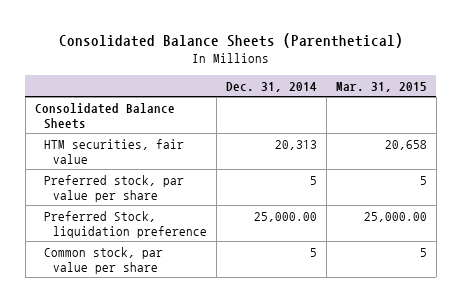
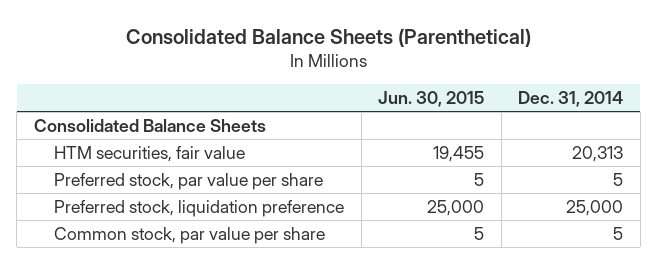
[335,81,427,92] Mar. 31, 2015 -> none
none -> [378,90,485,107] Jun. 30, 2015
[43,210,207,239] Preferred Stock, liquidation preference -> [54,199,345,217] Preferred stock, liquidation preference
[253,211,317,222] 25,000.00 -> [566,199,624,216] 25,000

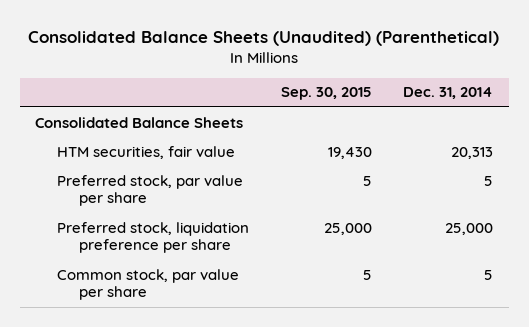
[125,27,531,47] Consolidated Balance Sheets (Parenthetical) -> [28,30,500,46] Consolidated Balance Sheets (Unaudited) (Parenthetical)
[378,90,485,107] Jun. 30, 2015 -> none
none -> [280,87,372,101] Sep. 30, 2015
[54,199,345,217] Preferred stock, liquidation preference -> [57,221,250,254] Preferred stock, liquidation preference per share

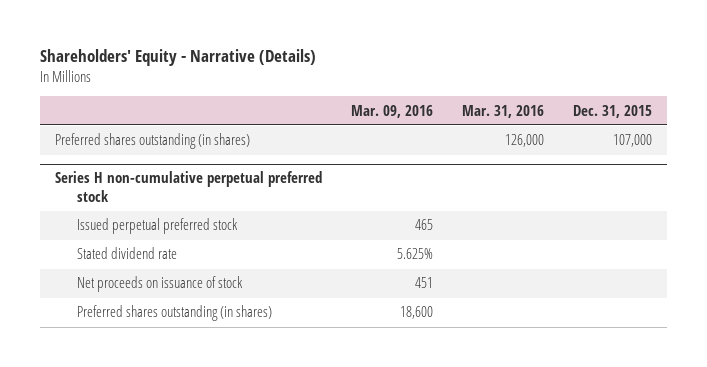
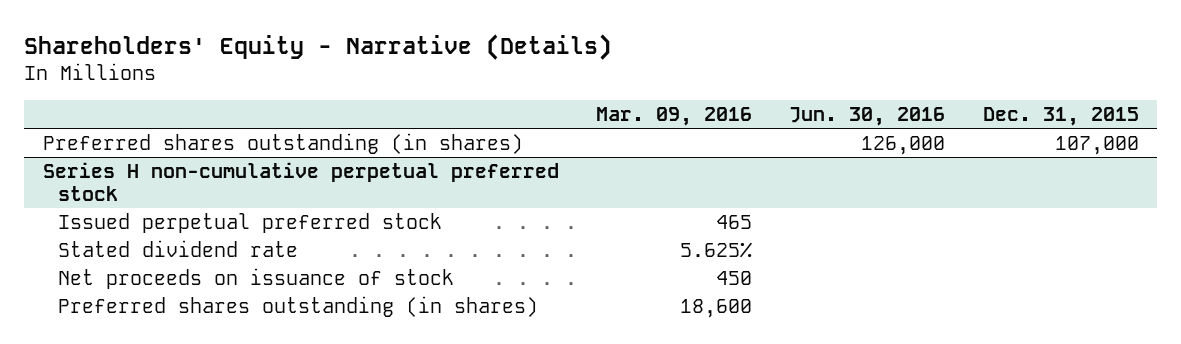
[461,104,544,118] Mar. 31, 2016 -> none
none -> [789,106,946,126] Jun. 30, 2016
[414,277,433,289] 451 -> [716,270,753,285] 450

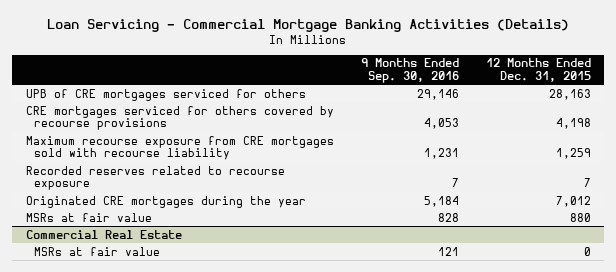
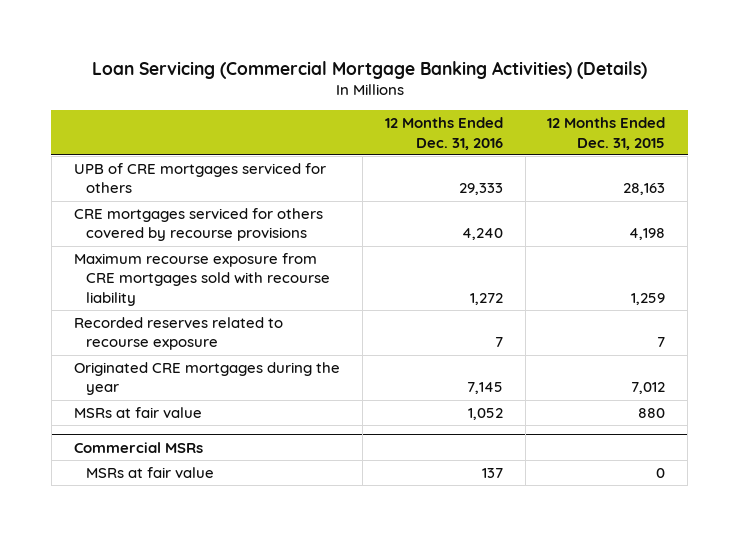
[47,19,570,33] Loan Servicing - Commercial Mortgage Banking Activities (Details) -> [91,60,647,79] Loan Servicing (Commercial Mortgage Banking Activities) (Details)
[360,58,459,84] 9 Months Ended Sep. 30, 2016 -> none
none -> [384,117,503,150] 12 Months Ended Dec. 31, 2016
[25,229,182,239] Commercial Real Estate -> [73,441,203,453] Commercial MSRs

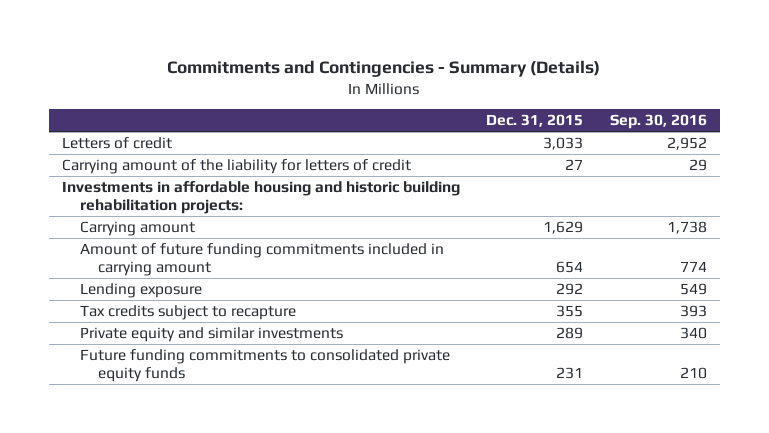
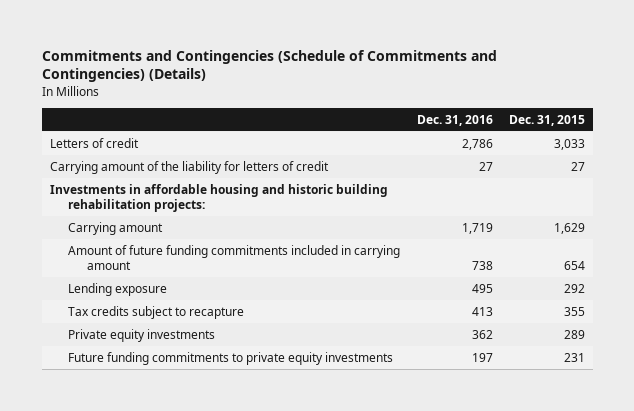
[167,60,601,78] Commitments and Contingencies - Summary (Details) -> [41,49,497,83] Commitments and Contingencies (Schedule of Commitments and Contingencies) (Details)
[609,114,707,130] Sep. 30, 2016 -> none
none -> [416,114,493,126] Dec. 31, 2016
[80,326,344,342] Private equity and similar investments -> [68,328,216,342] Private equity investments
[80,348,451,382] Future funding commitments to consolidated private equity funds -> [68,351,394,365] Future funding commitments to private equity investments

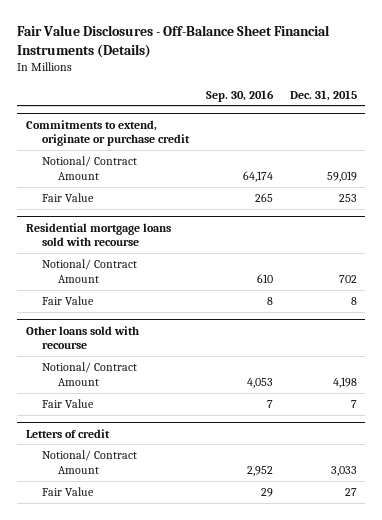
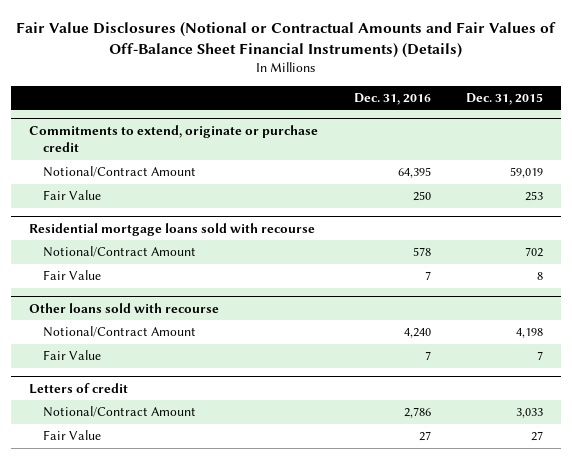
[17,24,331,58] Fair Value Disclosures - Off-Balance Sheet Financial Instruments (Details) -> [16,21,557,58] Fair Value Disclosures (Notional or Contractual Amounts and Fair Values of Off-Balance Sheet Financial Instruments) (Details)
[205,89,274,102] Sep. 30, 2016 -> none
none -> [353,92,431,105] Dec. 31, 2016
[41,156,137,180] Notional/ Contract Amount -> [42,166,196,178] Notional/Contract Amount
[41,259,137,283] Notional/ Contract Amount -> [42,246,196,258] Notional/Contract Amount
[41,362,137,386] Notional/ Contract Amount -> [42,326,196,338] Notional/Contract Amount
[41,450,137,474] Notional/ Contract Amount -> [42,406,196,418] Notional/Contract Amount

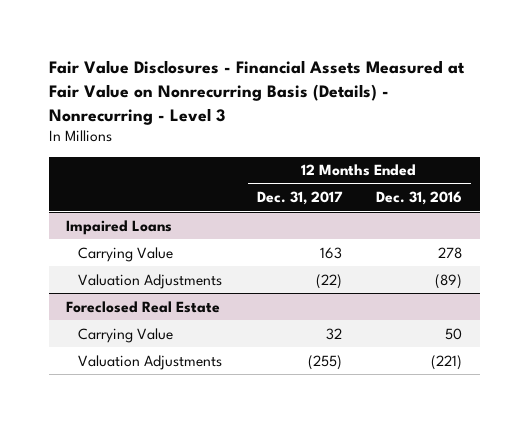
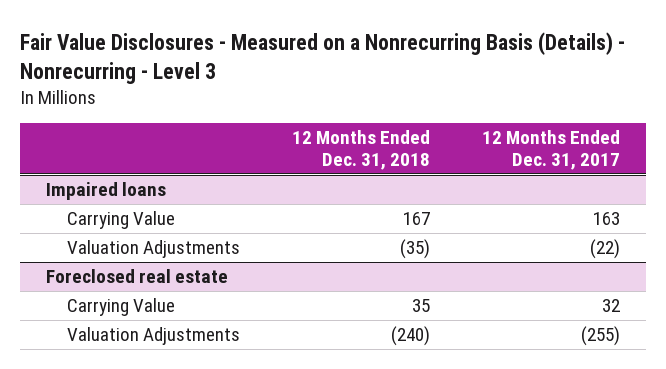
[49,59,466,125] Fair Value Disclosures - Financial Assets Measured at Fair Value on Nonrecurring Basis (Details) - Nonrecurring - Level 3 -> [20,31,626,84] Fair Value Disclosures - Measured on a Nonrecurring Basis (Details) - Nonrecurring - Level 3
[376,191,463,206] Dec. 31, 2016 -> none
none -> [292,129,431,170] 12 Months Ended Dec. 31, 2018
[66,219,173,235] Impaired Loans -> [46,181,167,200] Impaired loans
[66,300,221,313] Foreclosed Real Estate -> [46,268,229,283] Foreclosed real estate

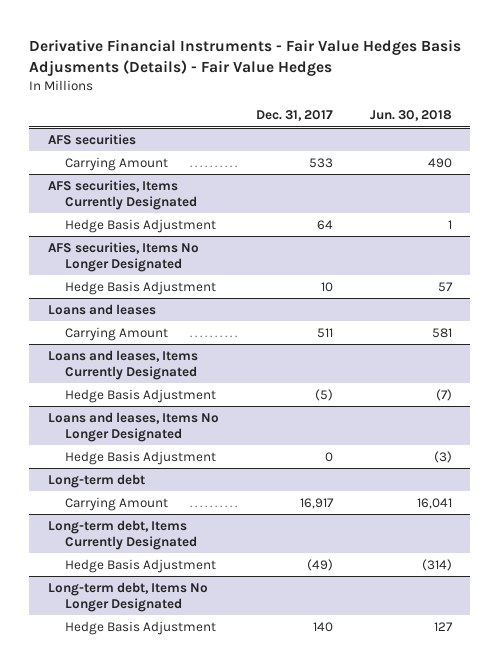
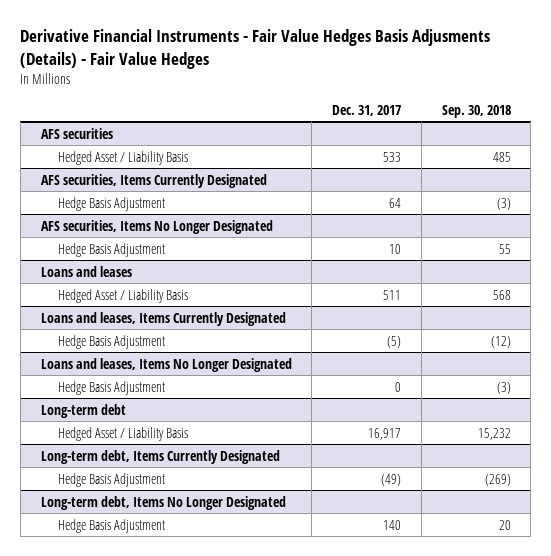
[369,110,452,122] Jun. 30, 2018 -> none
none -> [441,104,511,118] Sep. 30, 2018
[65,156,169,171] Carrying Amount -> [57,150,188,165] Hedged Asset / Liability Basis
[65,326,169,341] Carrying Amount -> [57,288,188,303] Hedged Asset / Liability Basis
[65,496,169,511] Carrying Amount -> [57,426,188,441] Hedged Asset / Liability Basis

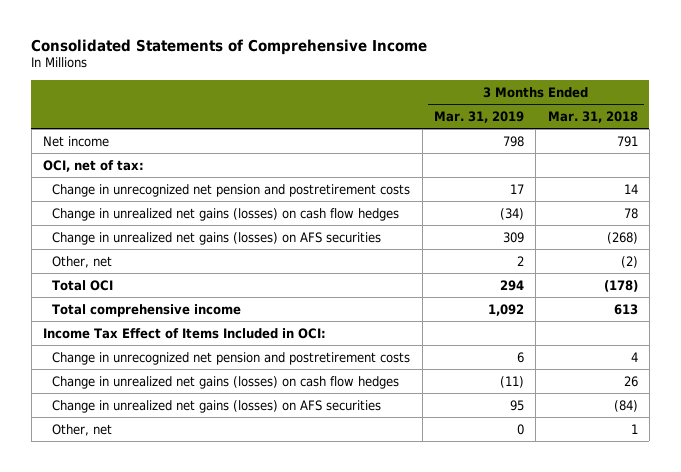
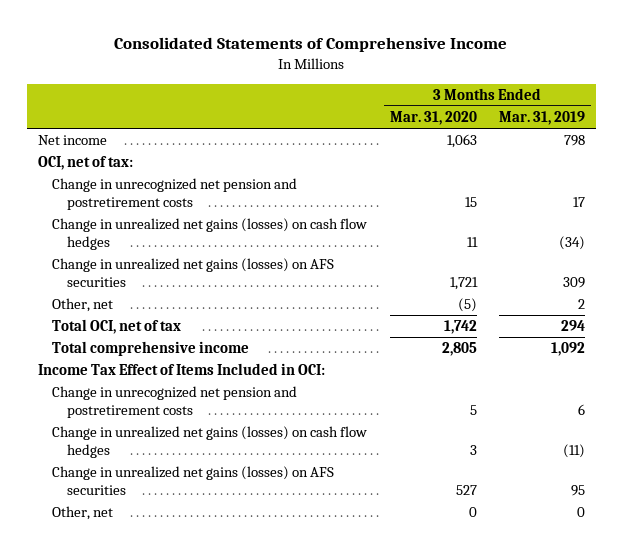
[547,110,638,123] Mar. 31, 2018 -> none
none -> [389,111,477,126] Mar. 31, 2020
[52,279,114,291] Total OCI -> [52,319,182,335] Total OCI, net of tax

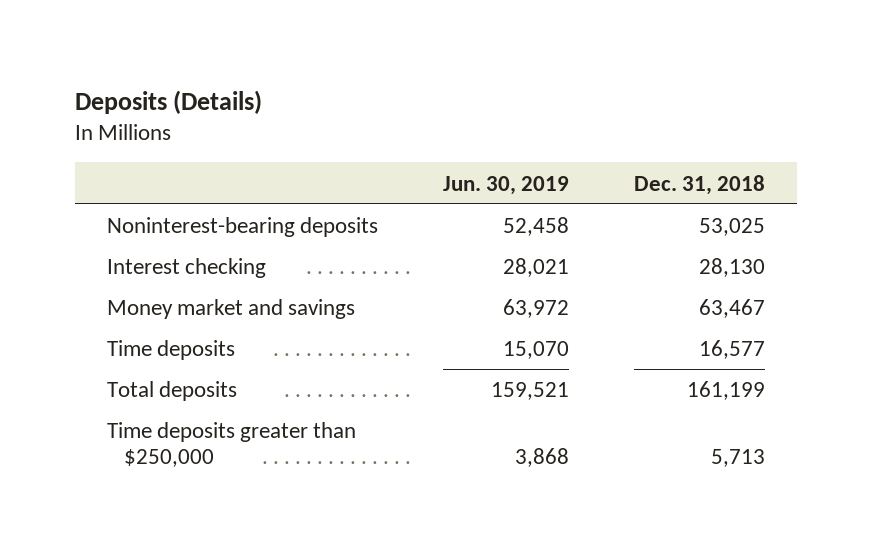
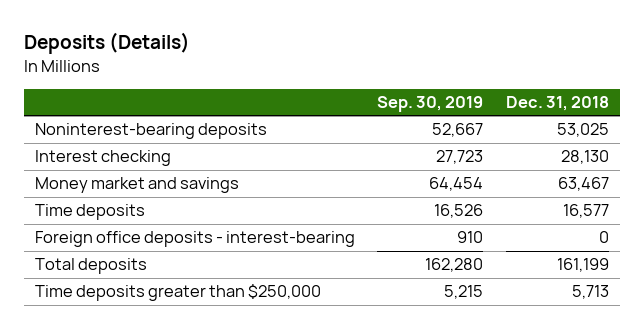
[443,175,570,195] Jun. 30, 2019 -> none
none -> [377,95,484,112] Sep. 30, 2019
none -> [34,231,355,248] Foreign office deposits - interest-bearing

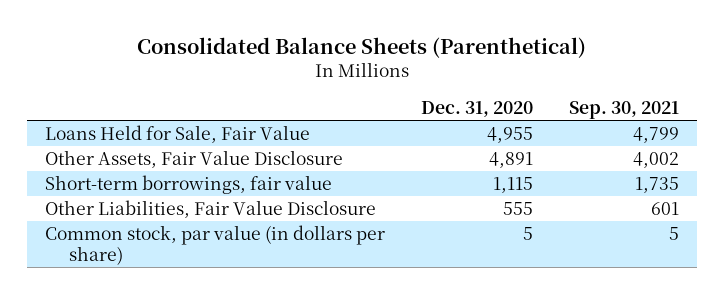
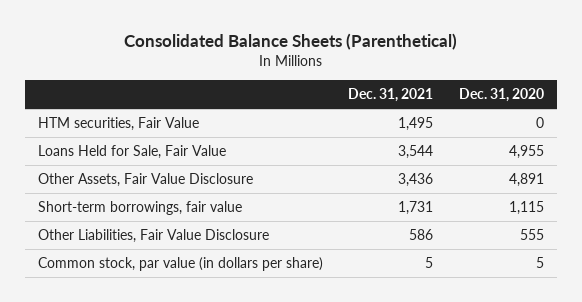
[569,100,680,119] Sep. 30, 2021 -> none
none -> [348,88,434,103] Dec. 31, 2021
none -> [37,117,199,132] HTM securities, Fair Value

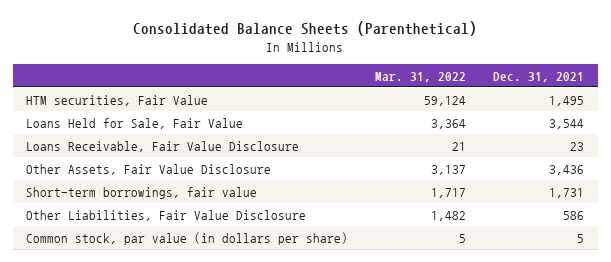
[459,88,545,103] Dec. 31, 2020 -> none
none -> [375,71,467,82] Mar. 31, 2022
none -> [26,140,300,152] Loans Receivable, Fair Value Disclosure

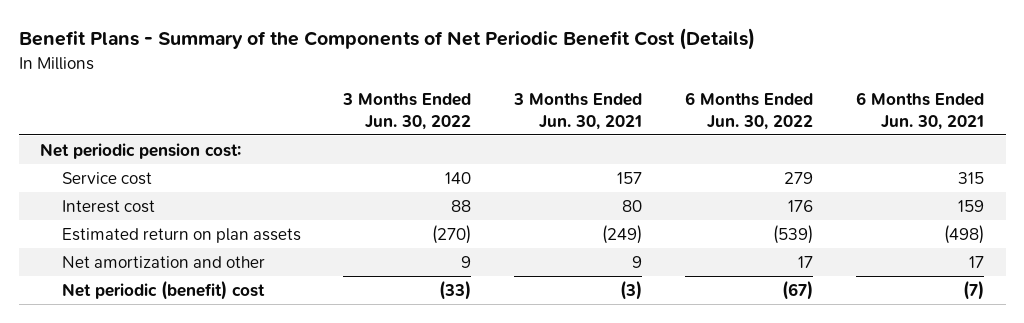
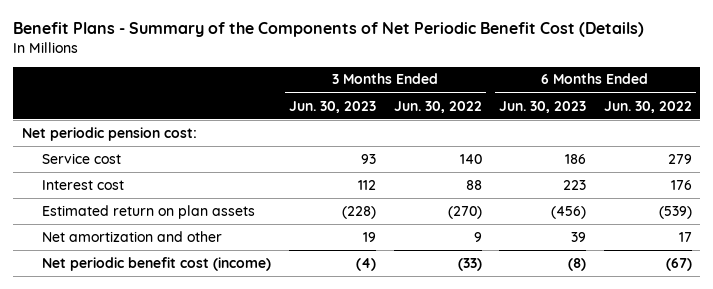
[513,93,643,130] 3 Months Ended Jun. 30, 2021 -> none
[856,92,985,130] 6 Months Ended Jun. 30, 2021 -> none
none -> [289,100,377,113] Jun. 30, 2023
none -> [499,100,587,113] Jun. 30, 2023
[61,279,265,300] Net periodic (benefit) cost -> [42,256,272,271] Net periodic benefit cost (income)

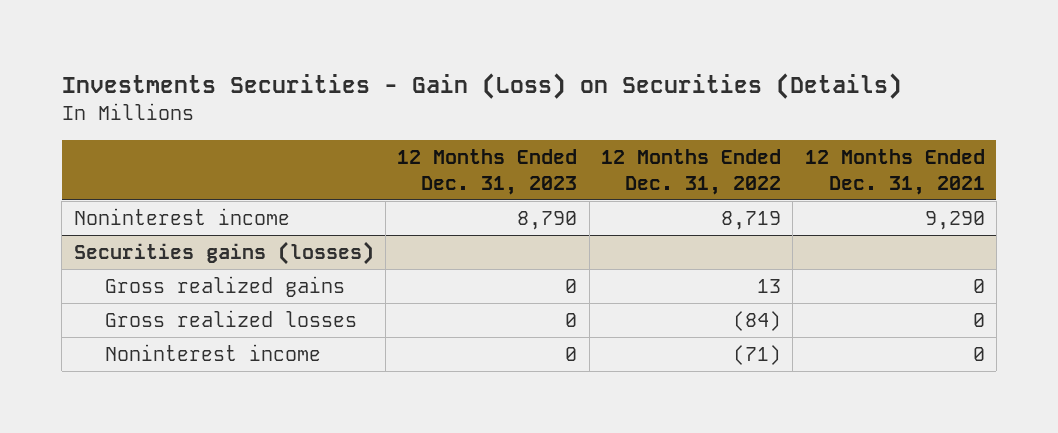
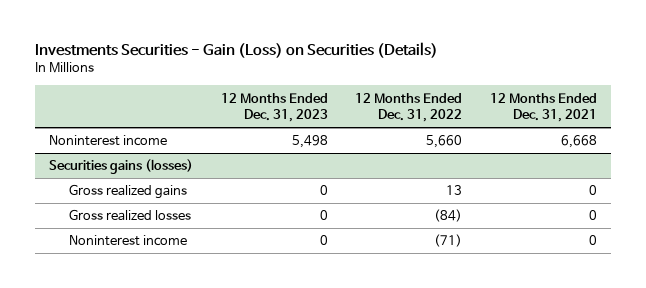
[517,210,578,230] 8,790 -> [291,135,328,149] 5,498
[720,210,781,230] 8,719 -> [426,135,463,149] 5,660
[924,210,985,230] 9,290 -> [561,135,598,149] 6,668

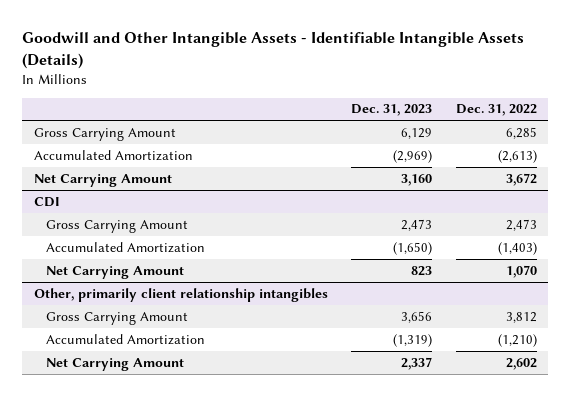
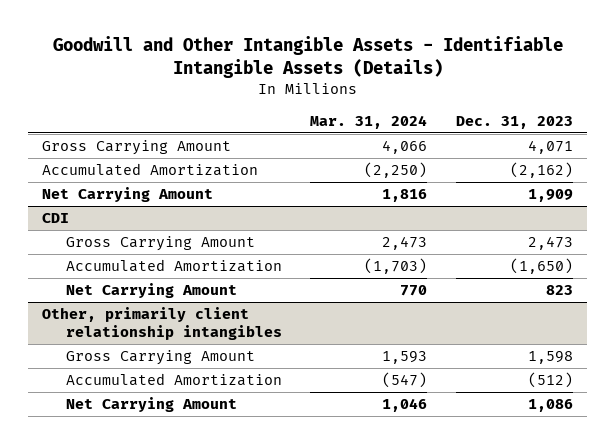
[455,104,537,117] Dec. 31, 2022 -> none
none -> [310,114,428,129] Mar. 31, 2024
[401,127,433,139] 6,129 -> [527,140,573,155] 4,071
[393,149,433,163] (2,969) -> [509,162,573,179] (2,162)
[401,173,433,186] 3,160 -> [527,189,573,203] 1,909
[401,310,433,323] 3,656 -> [527,351,573,365] 1,598
[393,333,433,347] (1,319) -> [527,372,573,389] (512)
[401,356,433,370] 2,337 -> [527,399,573,413] 1,086

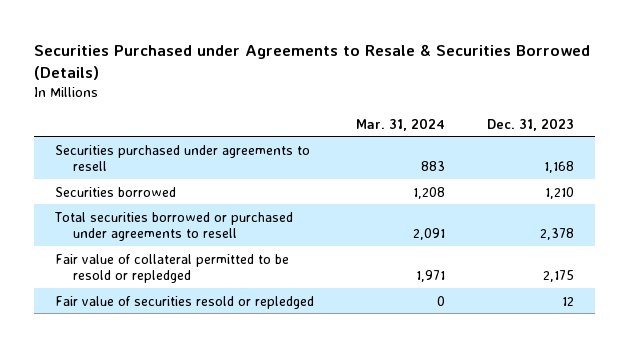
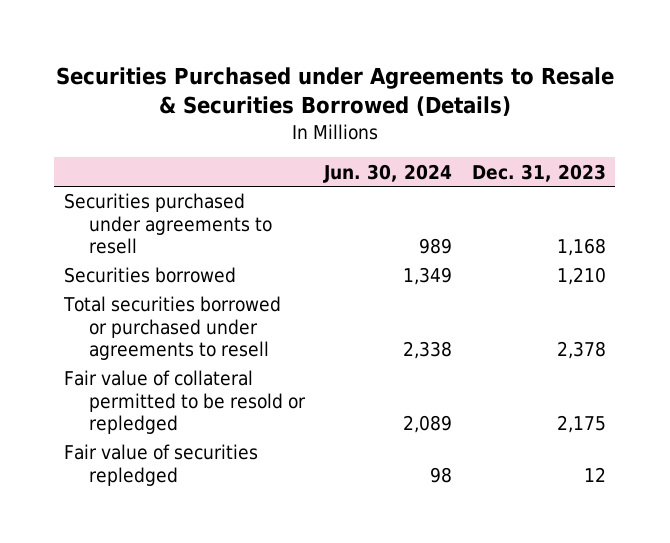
[355,117,445,131] Mar. 31, 2024 -> none
none -> [323,163,453,183] Jun. 30, 2024
[54,295,314,309] Fair value of securities resold or repledged -> [63,444,258,486] Fair value of securities repledged

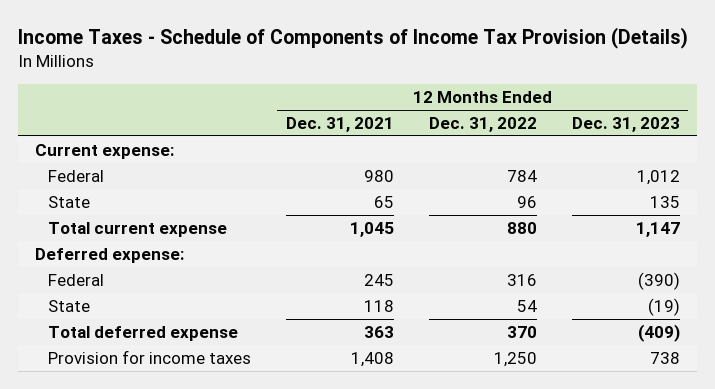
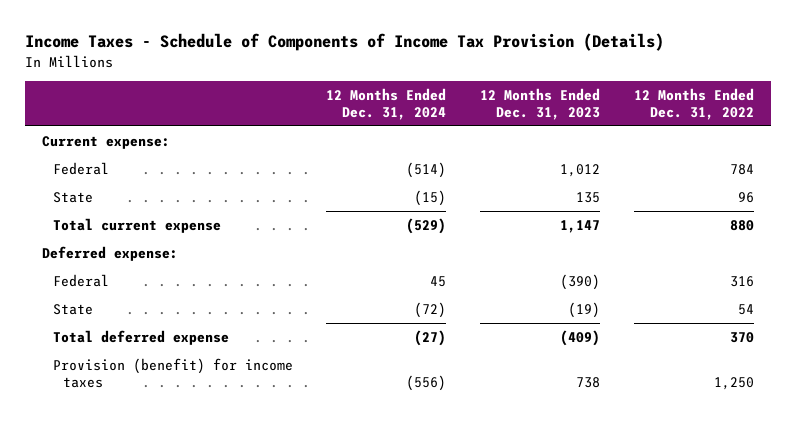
[285,116,394,132] Dec. 31, 2021 -> none
none -> [326,87,447,120] 12 Months Ended Dec. 31, 2024
[48,349,252,364] Provision for income taxes -> [52,357,293,388] Provision (benefit) for income taxes

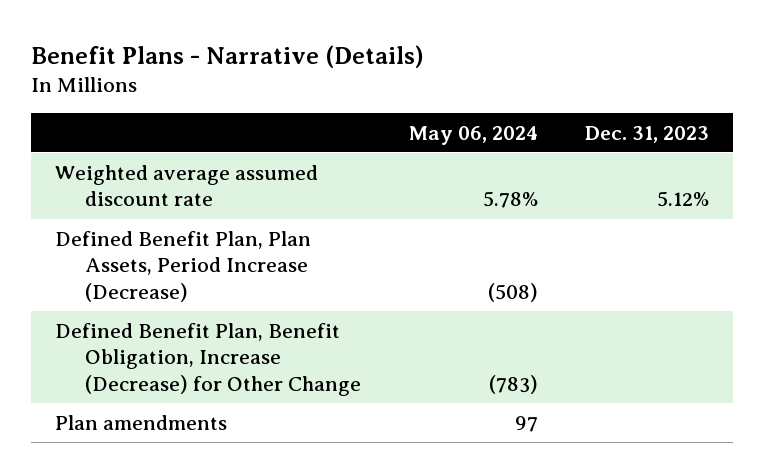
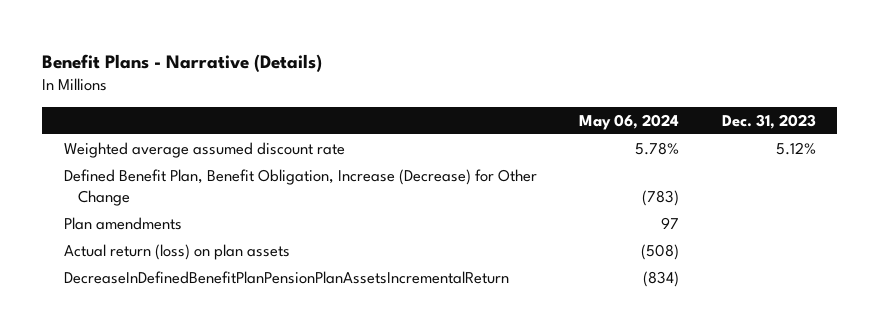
[54,230,311,303] Defined Benefit Plan, Plan Assets, Period Increase (Decrease) -> none
none -> [63,243,290,260] Actual return (loss) on plan assets
none -> [63,270,509,284] DecreaseInDefinedBenefitPlanPensionPlanAssetsIncrementalReturn

